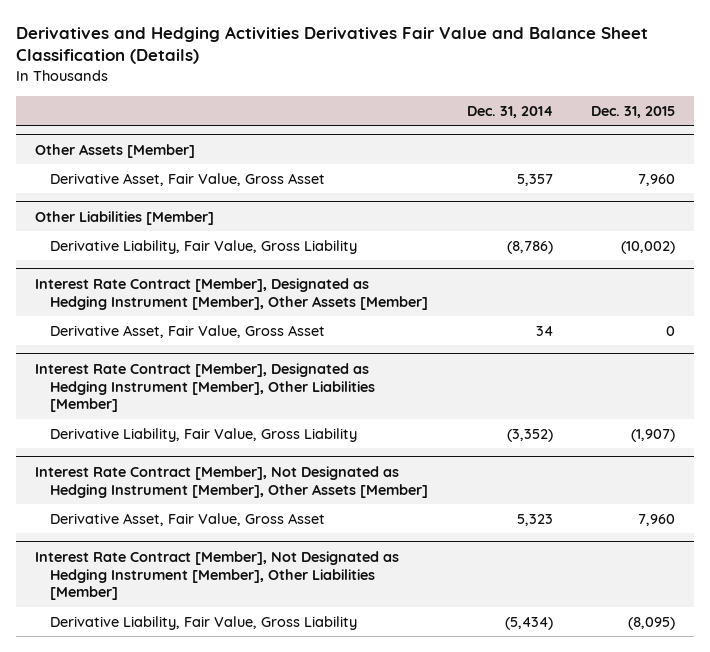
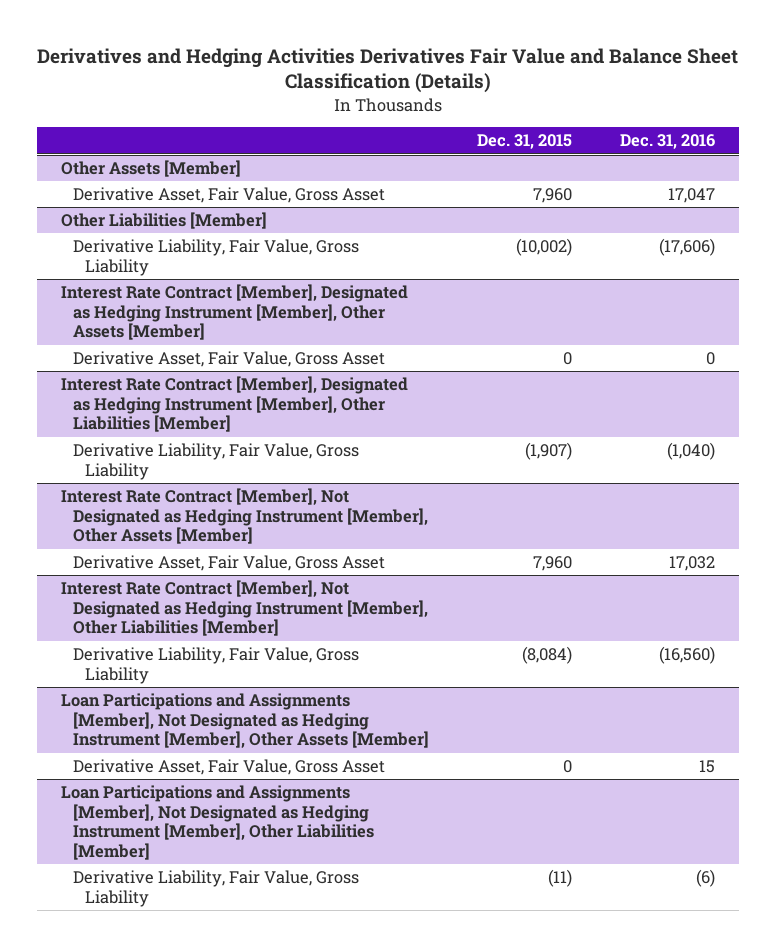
[466,105,553,118] Dec. 31, 2014 -> none
none -> [620,134,716,150] Dec. 31, 2016
[627,616,675,630] (8,095) -> [522,646,573,665] (8,084)
none -> [60,693,429,749] Loan Participations and Assignments [Member], Not Designated as Hedging Instrument [Member], Other Assets [Member]
none -> [72,759,385,776] Derivative Asset, Fair Value, Gross Asset
none -> [60,785,374,860] Loan Participations and Assignments [Member], Not Designated as Hedging Instrument [Member], Other Liabilities [Member]
none -> [72,870,359,907] Derivative Liability, Fair Value, Gross Liability

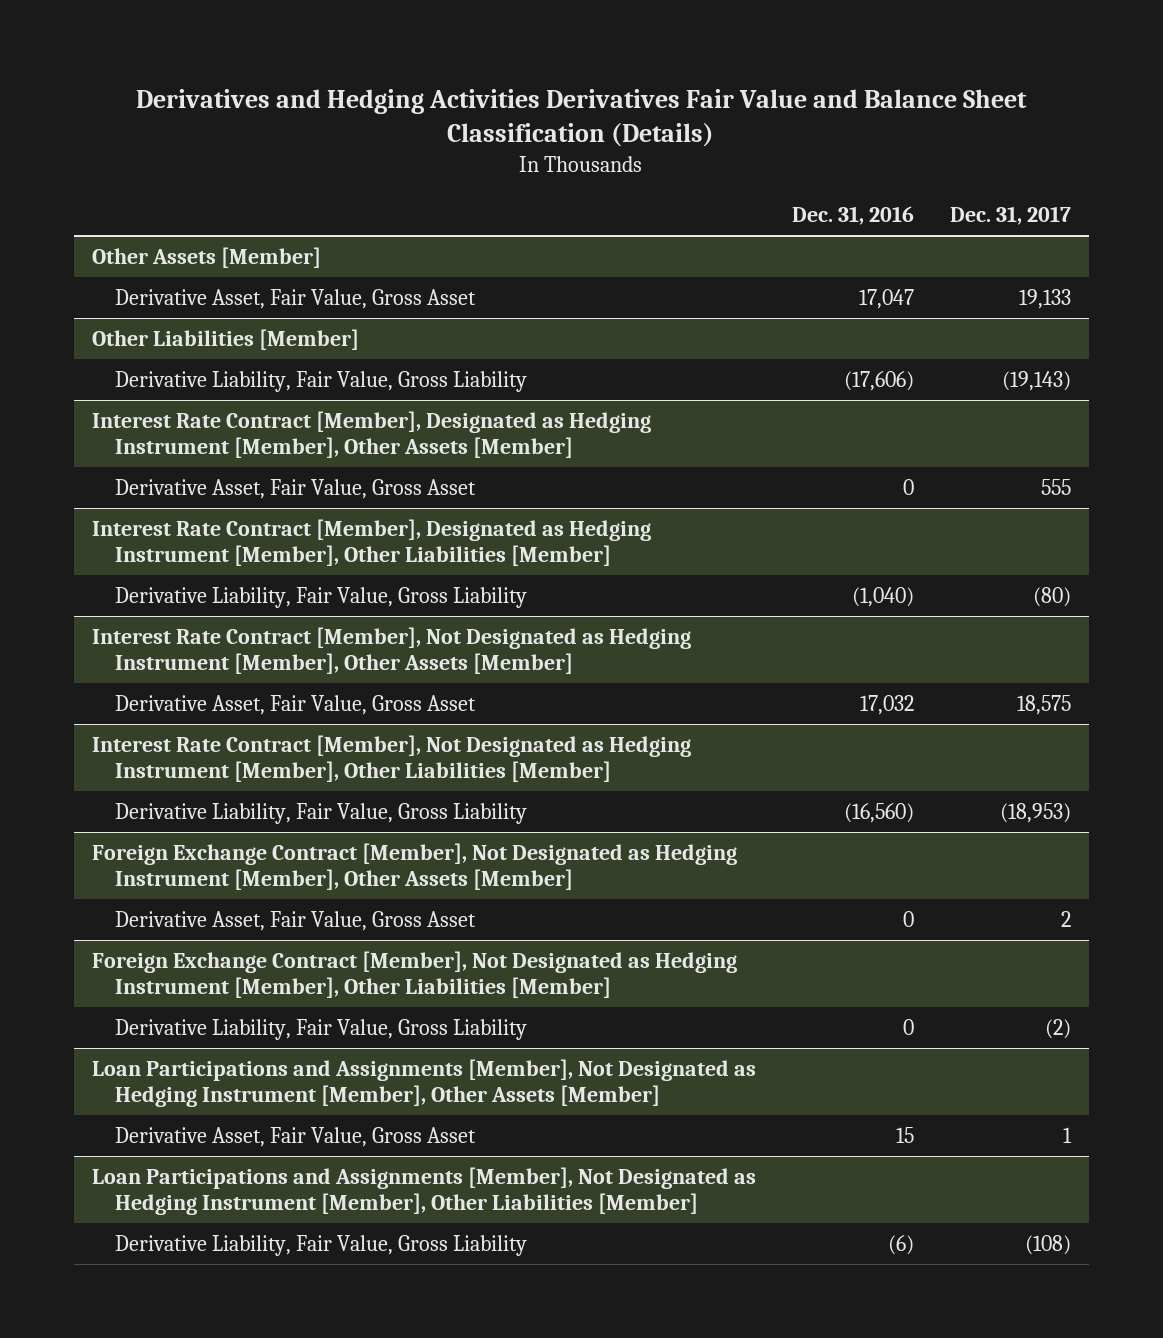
[477,134,573,150] Dec. 31, 2015 -> none
none -> [949,205,1071,225] Dec. 31, 2017
none -> [91,843,737,890] Foreign Exchange Contract [Member], Not Designated as Hedging Instrument [Member], Other Assets [Member]
none -> [114,911,476,932] Derivative Asset, Fair Value, Gross Asset
none -> [91,951,737,998] Foreign Exchange Contract [Member], Not Designated as Hedging Instrument [Member], Other Liabilities [Member]
none -> [114,1019,527,1041] Derivative Liability, Fair Value, Gross Liability

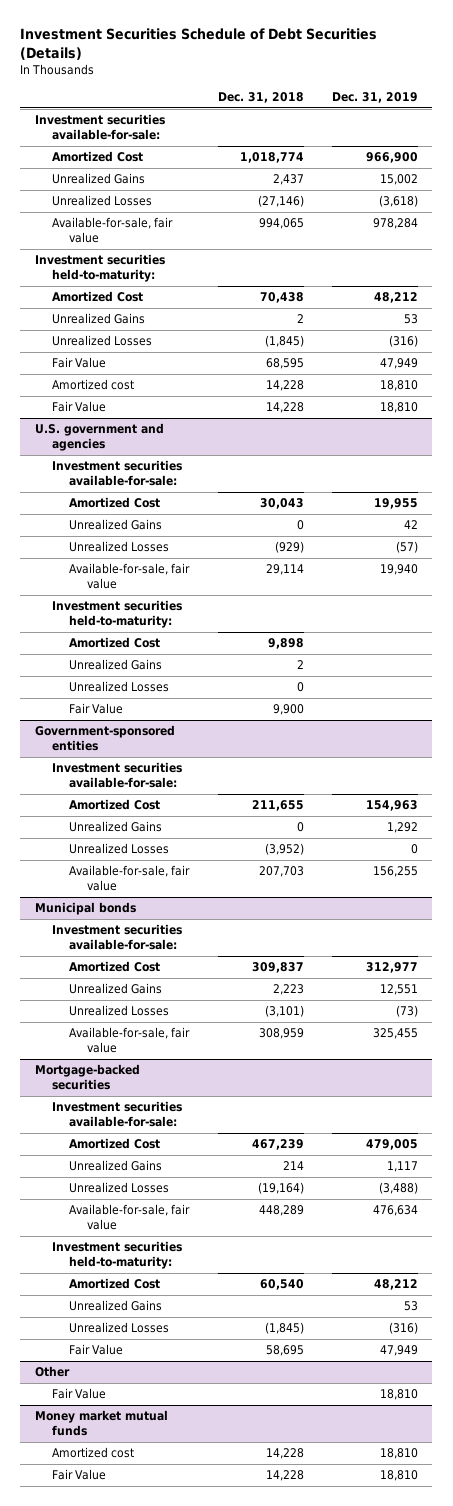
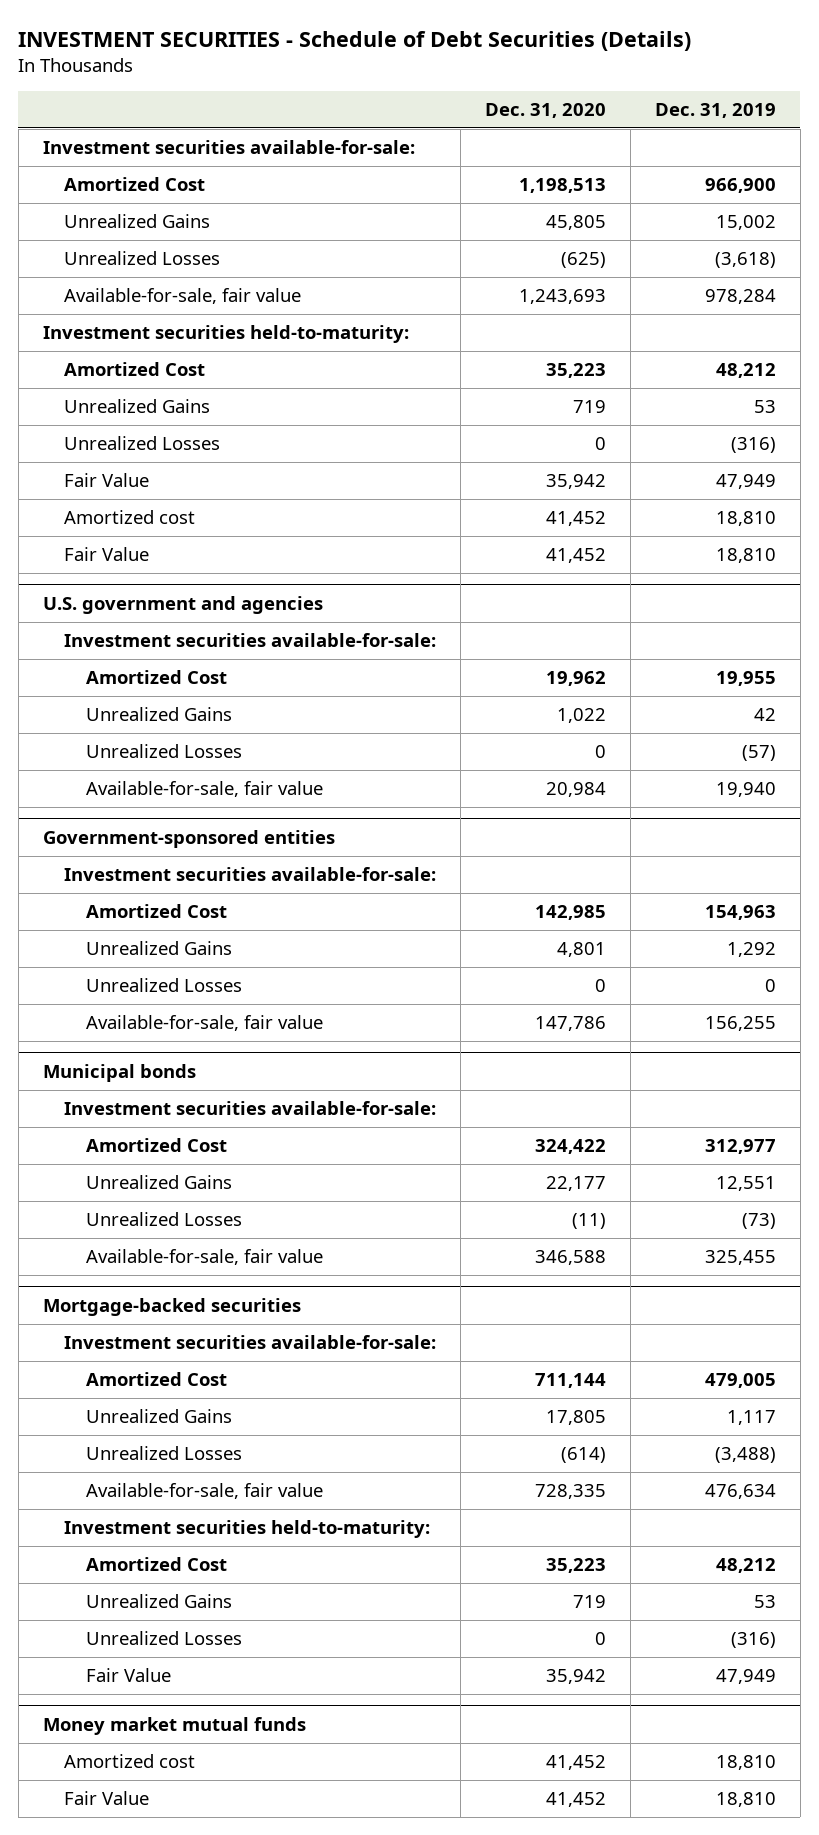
[20,27,378,60] Investment Securities Schedule of Debt Securities (Details) -> [18,30,692,51] INVESTMENT SECURITIES - Schedule of Debt Securities (Details)
[217,92,304,104] Dec. 31, 2018 -> none
none -> [485,102,607,118] Dec. 31, 2020
[51,600,182,629] Investment securities held-to-maturity: -> none
[69,637,161,649] Amortized Cost -> none
[69,659,163,671] Unrealized Gains -> none
[69,681,170,693] Unrealized Losses -> none
[69,703,124,715] Fair Value -> none
[34,1366,70,1378] Other -> none
[51,1388,106,1400] Fair Value -> none

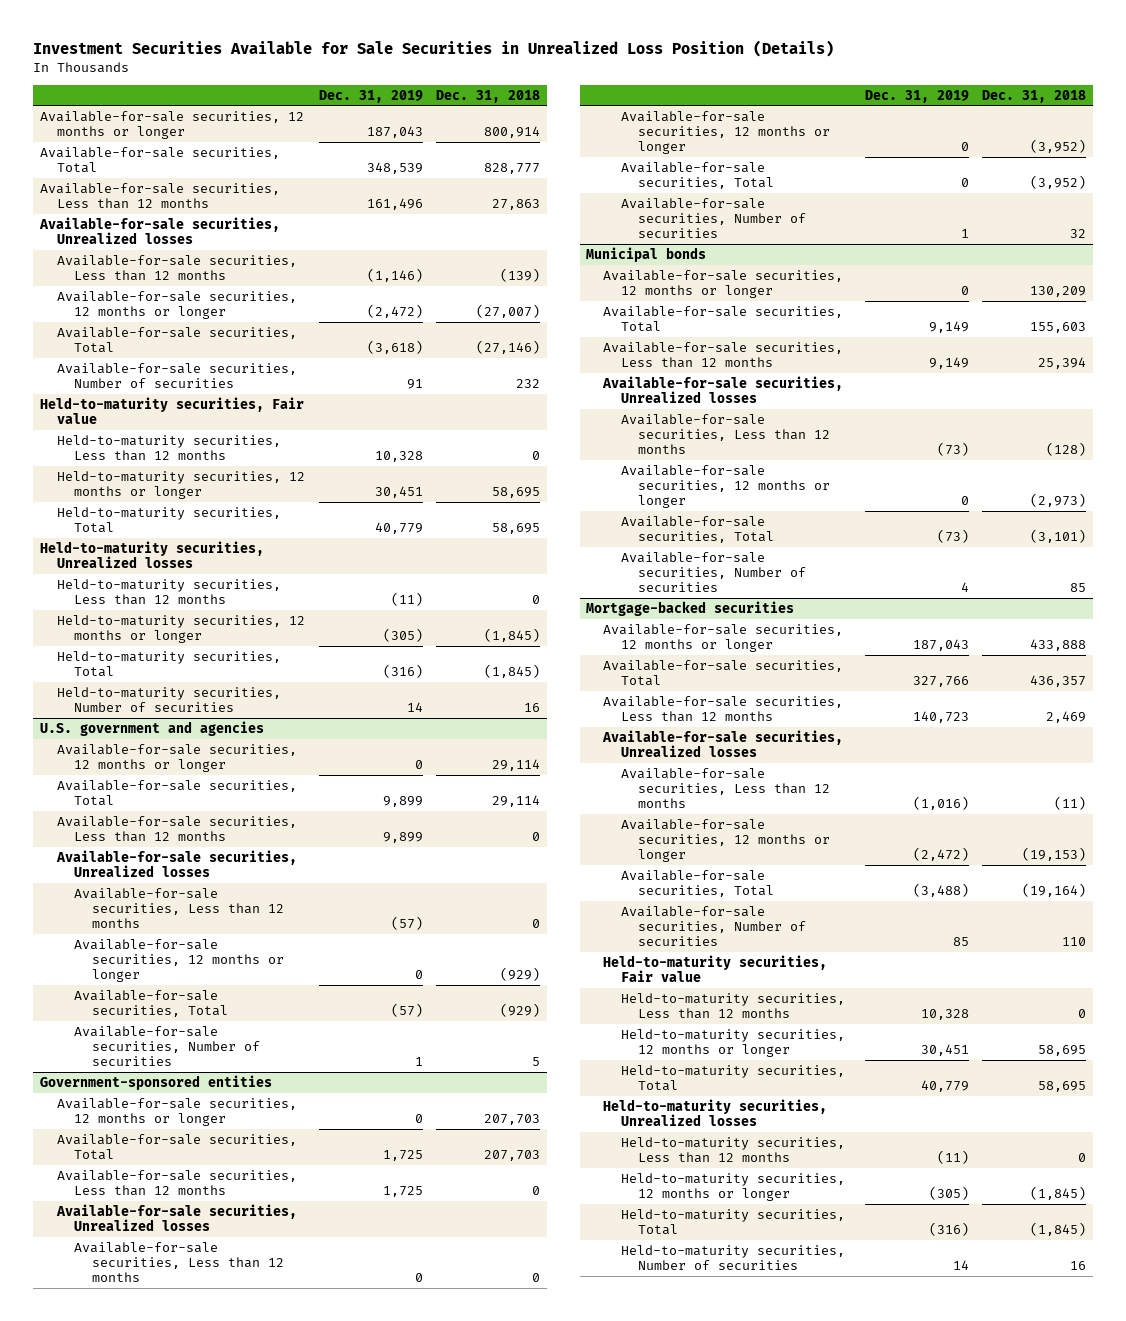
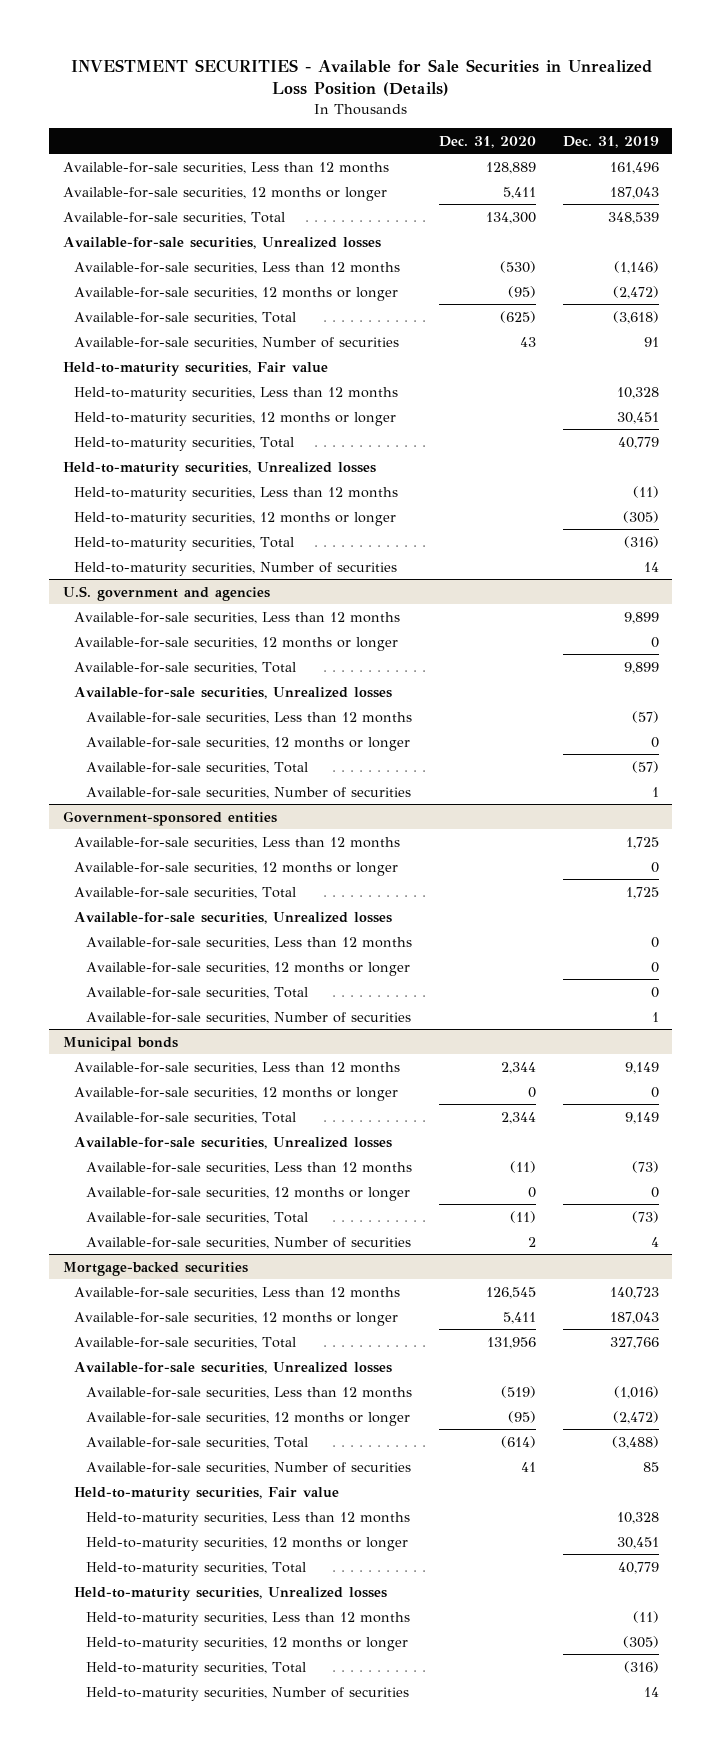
[33,39,835,57] Investment Securities Available for Sale Securities in Unrealized Loss Position (Details) -> [70,58,652,97] INVESTMENT SECURITIES - Available for Sale Securities in Unrealized Loss Position (Details)
[435,89,540,103] Dec. 31, 2018 -> none
none -> [438,135,536,148] Dec. 31, 2020
[39,182,280,210] Available-for-sale securities, Less than 12 months -> [62,161,389,174] Available-for-sale securities, Less than 12 months
[57,815,298,843] Available-for-sale securities, Less than 12 months -> [74,611,401,624] Available-for-sale securities, Less than 12 months
[57,1169,298,1197] Available-for-sale securities, Less than 12 months -> [74,836,401,849] Available-for-sale securities, Less than 12 months
[603,341,844,369] Available-for-sale securities, Less than 12 months -> [74,1061,401,1074] Available-for-sale securities, Less than 12 months
[603,695,844,723] Available-for-sale securities, Less than 12 months -> [74,1286,401,1299] Available-for-sale securities, Less than 12 months

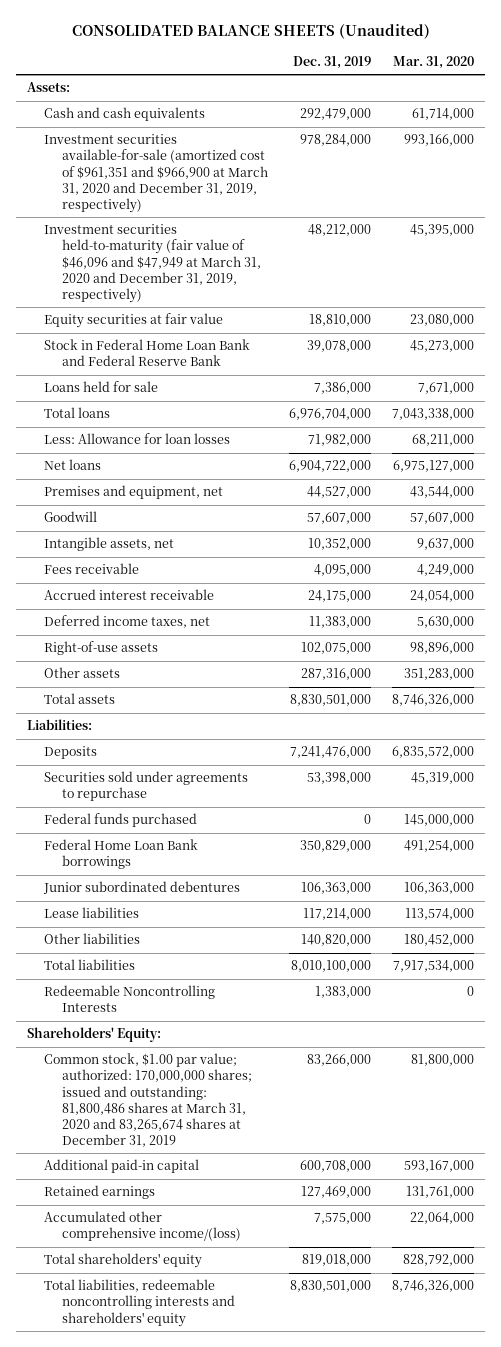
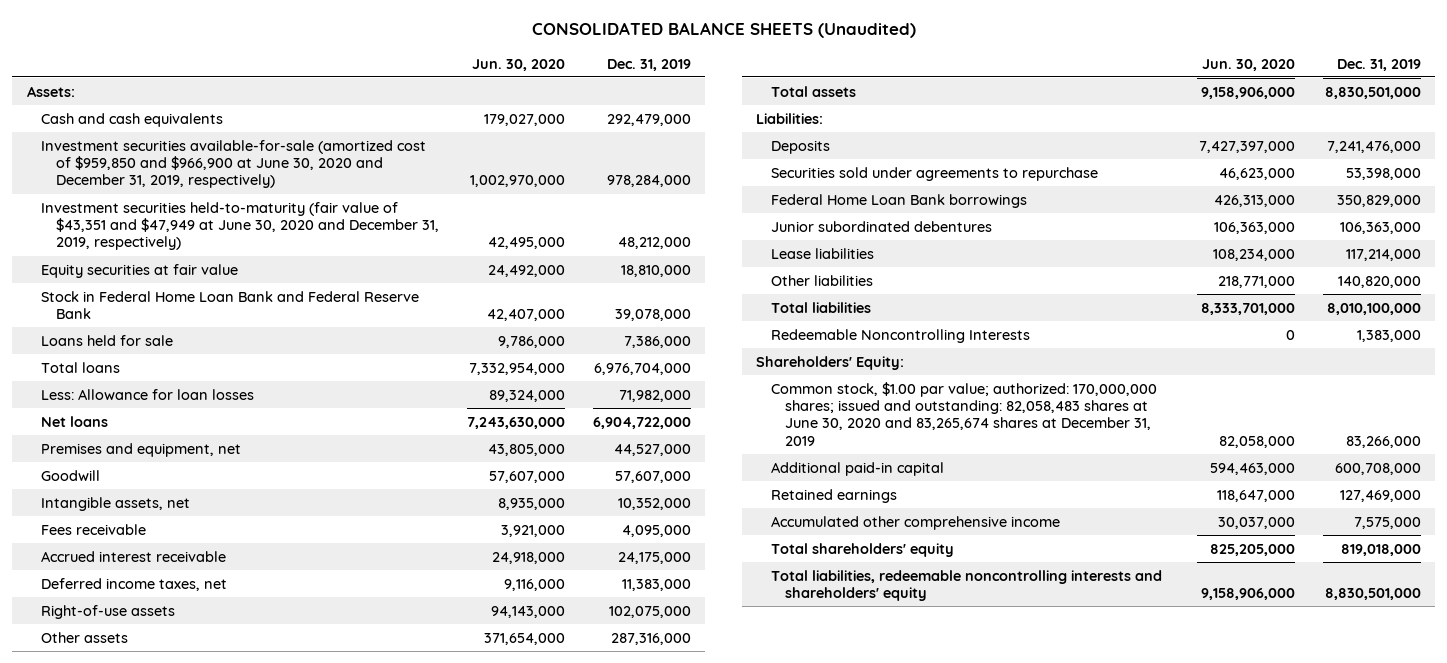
[393,55,475,69] Mar. 31, 2020 -> none
none -> [472,58,566,71] Jun. 30, 2020
[44,134,268,213] Investment securities available-for-sale (amortized cost of $961,351 and $966,900 at March 31, 2020 and December 31, 2019, respectively) -> [41,139,427,189] Investment securities available-for-sale (amortized cost of $959,850 and $966,900 at June 30, 2020 and December 31, 2019, respectively)
[44,224,261,303] Investment securities held-to-maturity (fair value of $46,096 and $47,949 at March 31, 2020 and December 31, 2019, respectively) -> [41,201,439,251] Investment securities held-to-maturity (fair value of $43,351 and $47,949 at June 30, 2020 and December 31, 2019, respectively)
[44,813,198,828] Federal funds purchased -> none
[44,1053,252,1147] Common stock, $1.00 par value; authorized: 170,000,000 shares; issued and outstanding: 81,800,486 shares at March 31, 2020 and 83,265,674 shares at December 31, 2019 -> [770,381,1157,446] Common stock, $1.00 par value; authorized: 170,000,000 shares; issued and outstanding: 82,058,483 shares at June 30, 2020 and 83,265,674 shares at December 31, 2019
[44,1211,241,1242] Accumulated other comprehensive income/(loss) -> [770,515,1060,530] Accumulated other comprehensive income

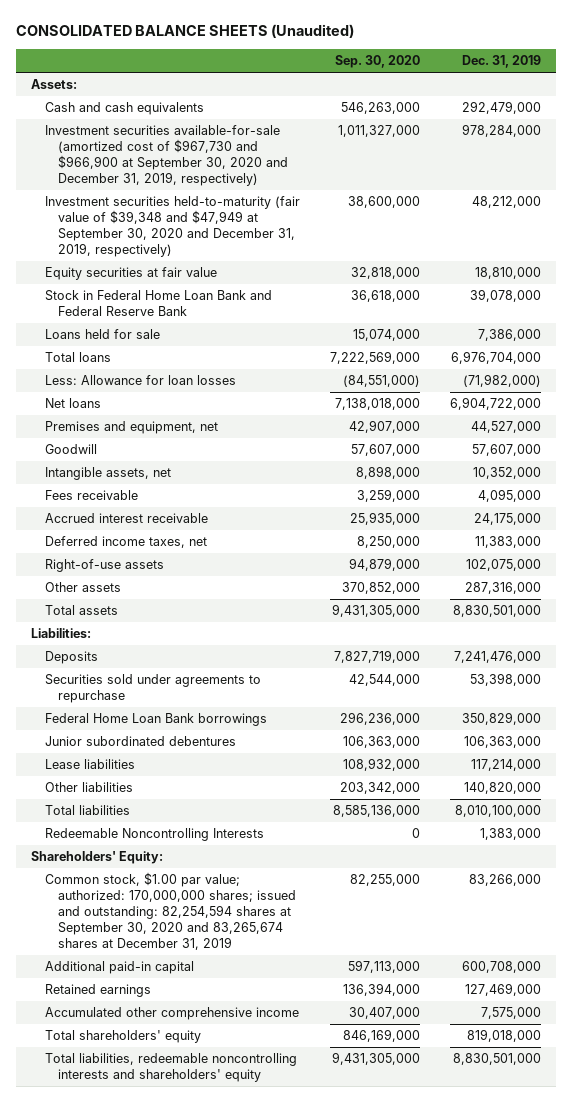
[472,58,566,71] Jun. 30, 2020 -> none
none -> [334,54,420,68] Sep. 30, 2020
[41,139,427,189] Investment securities available-for-sale (amortized cost of $959,850 and $966,900 at June 30, 2020 and December 31, 2019, respectively) -> [44,125,289,187] Investment securities available-for-sale (amortized cost of $967,730 and $966,900 at September 30, 2020 and December 31, 2019, respectively)
[41,201,439,251] Investment securities held-to-maturity (fair value of $43,351 and $47,949 at June 30, 2020 and December 31, 2019, respectively) -> [44,196,300,258] Investment securities held-to-maturity (fair value of $39,348 and $47,949 at September 30, 2020 and December 31, 2019, respectively)
[619,389,692,402] 71,982,000 -> [462,374,541,388] (71,982,000)
[770,381,1157,446] Common stock, $1.00 par value; authorized: 170,000,000 shares; issued and outstanding: 82,058,483 shares at June 30, 2020 and 83,265,674 shares at December 31, 2019 -> [44,872,297,951] Common stock, $1.00 par value; authorized: 170,000,000 shares; issued and outstanding: 82,254,594 shares at September 30, 2020 and 83,265,674 shares at December 31, 2019

